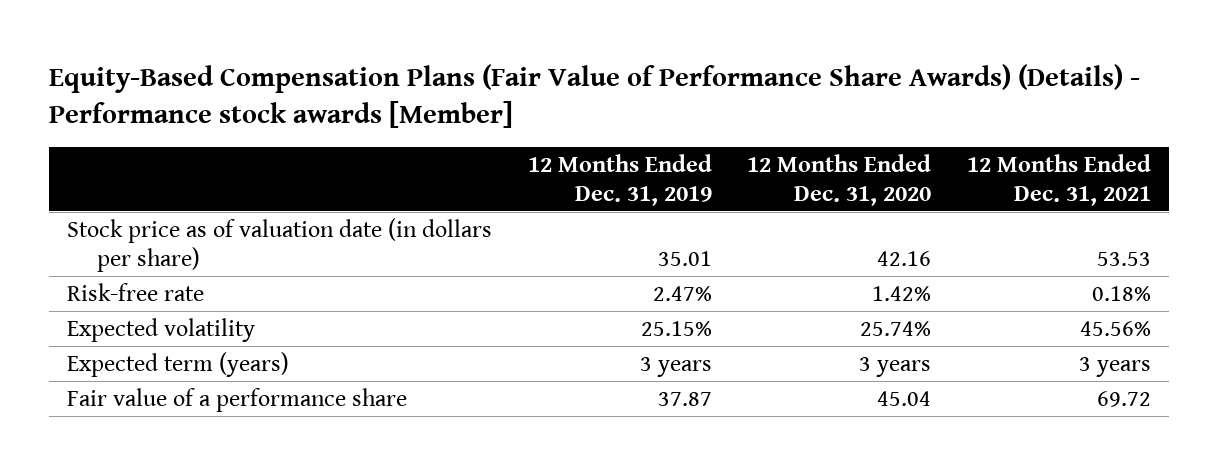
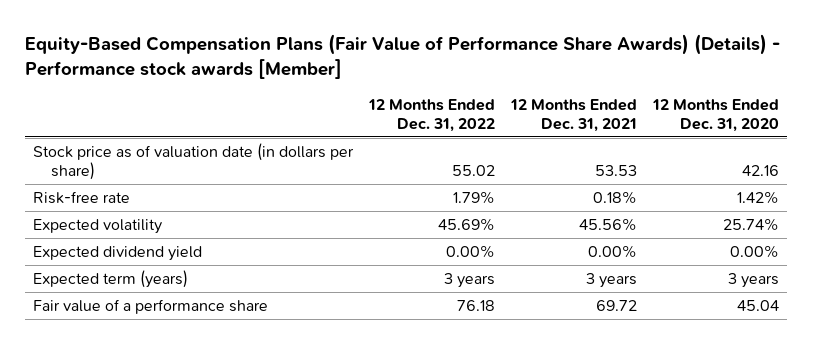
[527,153,712,206] 12 Months Ended Dec. 31, 2019 -> none
none -> [368,98,496,132] 12 Months Ended Dec. 31, 2022
none -> [33,245,203,261] Expected dividend yield

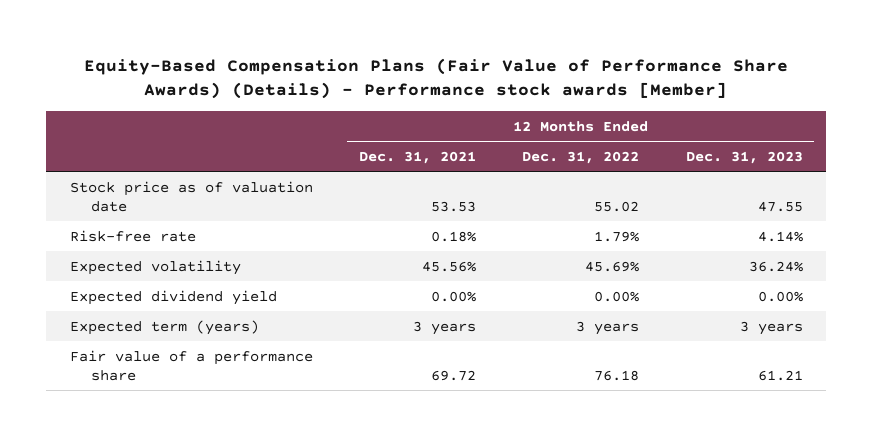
[652,98,780,132] 12 Months Ended Dec. 31, 2020 -> none
none -> [685,150,803,164] Dec. 31, 2023
[33,142,355,181] Stock price as of valuation date (in dollars per share) -> [69,180,313,212] Stock price as of valuation date

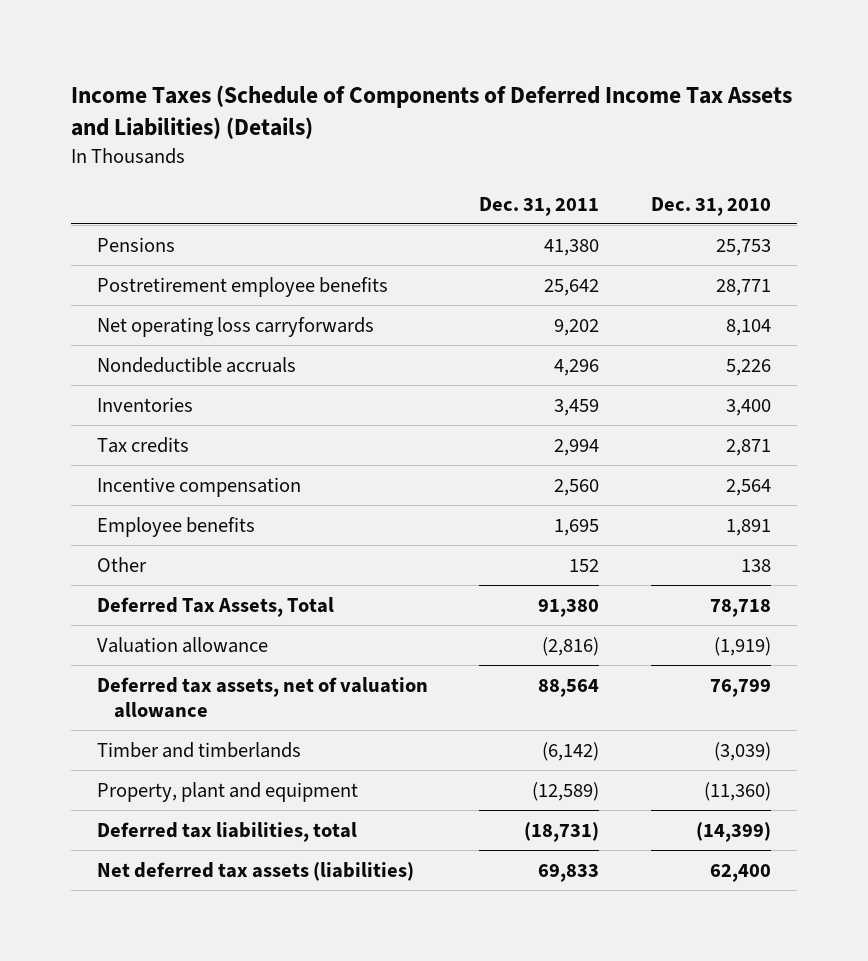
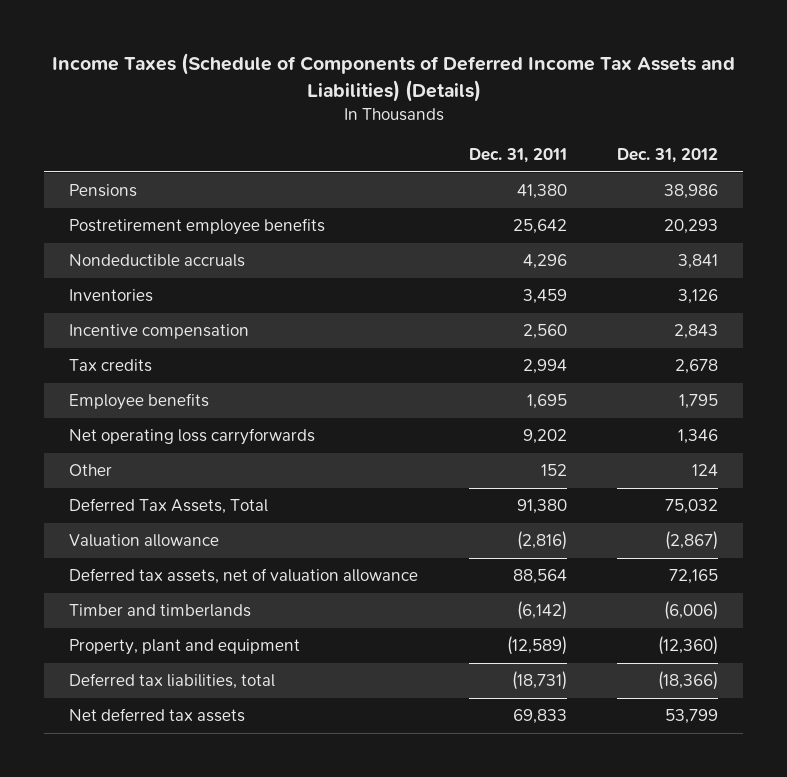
[651,196,772,216] Dec. 31, 2010 -> none
none -> [616,147,718,163] Dec. 31, 2012
[96,437,189,454] Tax credits -> [69,359,153,373] Tax credits
[96,317,374,338] Net operating loss carryforwards -> [69,428,316,446] Net operating loss carryforwards
[96,862,414,882] Net deferred tax assets (liabilities) -> [69,708,246,723] Net deferred tax assets

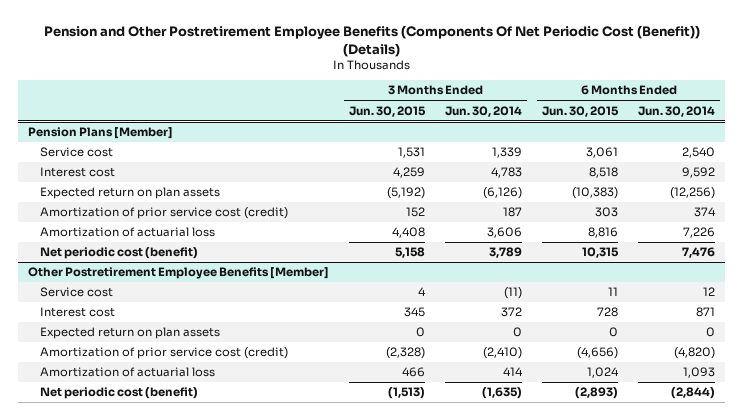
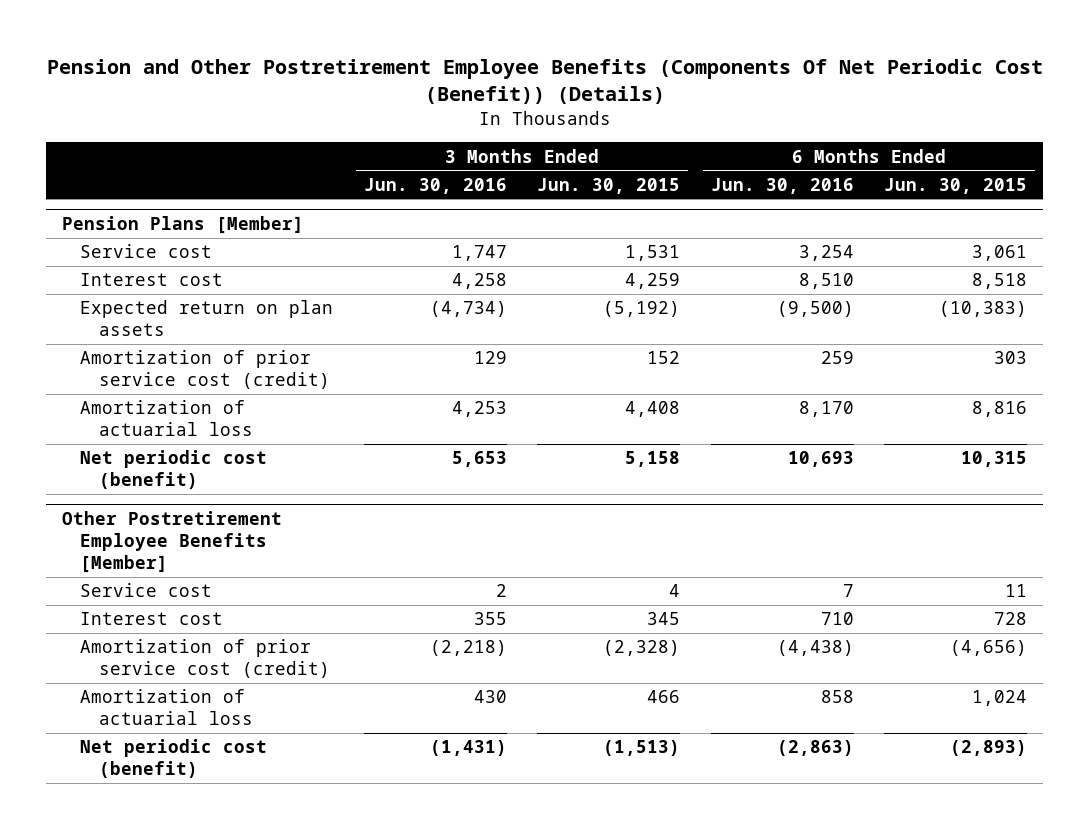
[445,105,523,117] Jun. 30, 2014 -> none
[638,105,716,117] Jun. 30, 2014 -> none
none -> [363,177,507,194] Jun. 30, 2016
none -> [710,177,854,194] Jun. 30, 2016
[40,327,221,340] Expected return on plan assets -> none

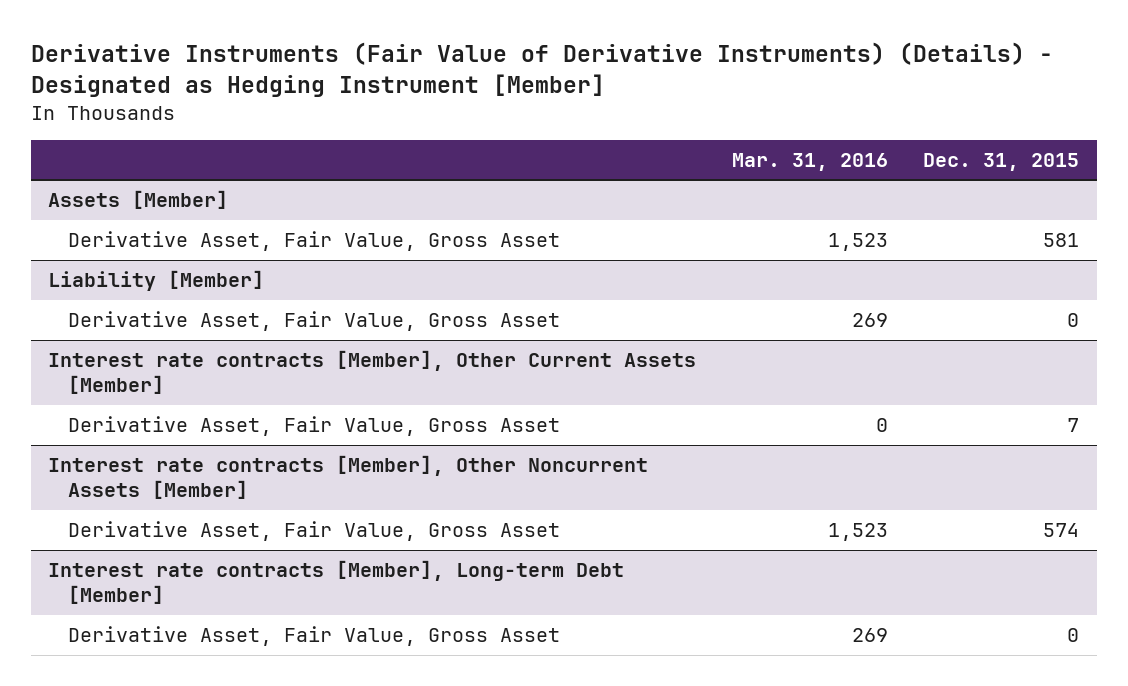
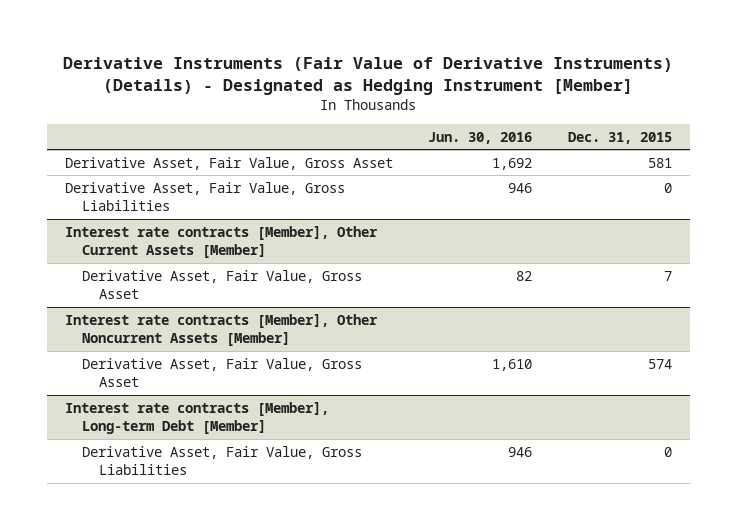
[731,153,888,172] Mar. 31, 2016 -> none
none -> [428,131,533,144] Jun. 30, 2016
[48,190,229,210] Assets [Member] -> none
[48,270,265,292] Liability [Member] -> none
[68,311,561,332] Derivative Asset, Fair Value, Gross Asset -> [64,181,345,212] Derivative Asset, Fair Value, Gross Liabilities
[68,626,561,647] Derivative Asset, Fair Value, Gross Asset -> [81,445,362,476] Derivative Asset, Fair Value, Gross Liabilities

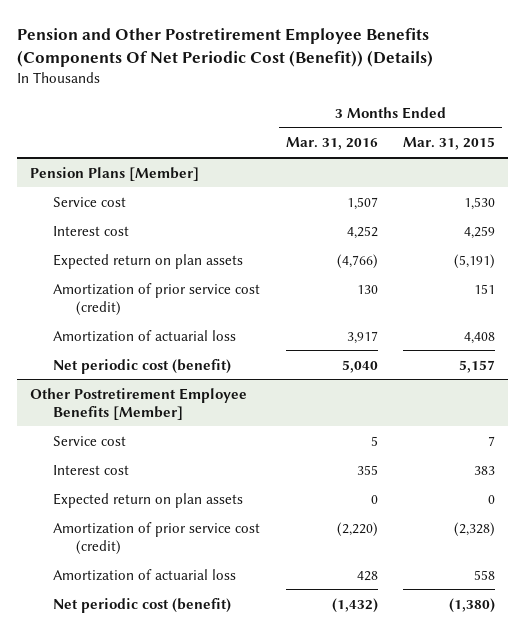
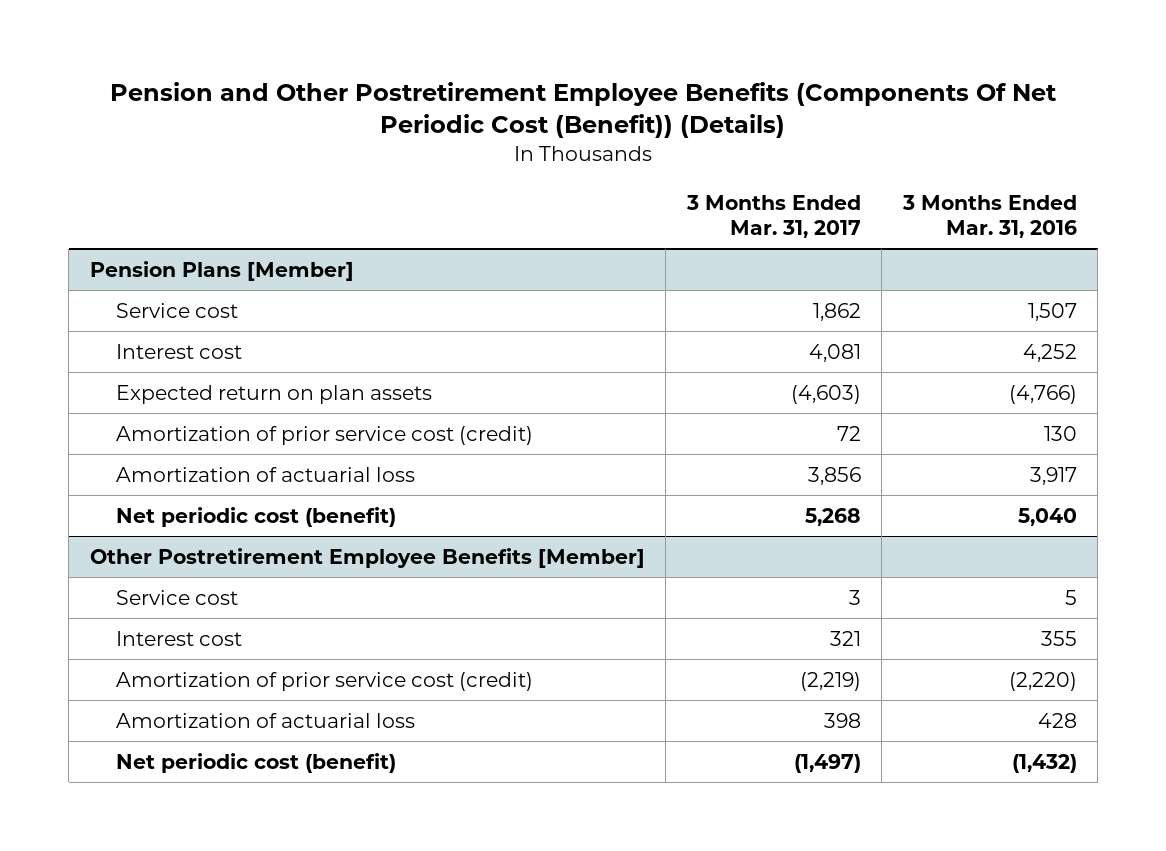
[403,137,496,151] Mar. 31, 2015 -> none
none -> [685,194,861,239] 3 Months Ended Mar. 31, 2017
[52,492,243,508] Expected return on plan assets -> none

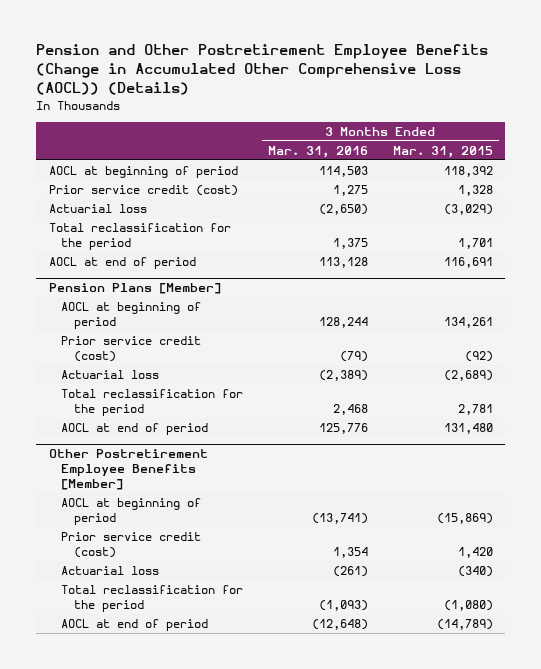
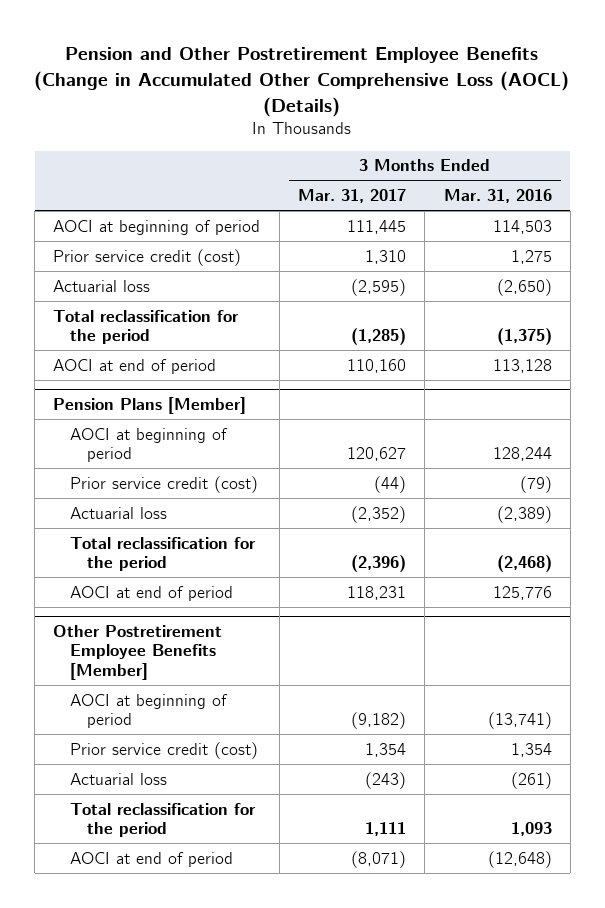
[36,44,489,96] Pension and Other Postretirement Employee Benefits (Change in Accumulated Other Comprehensive Loss (AOCL)) (Details) -> [34,47,570,117] Pension and Other Postretirement Employee Benefits (Change in Accumulated Other Comprehensive Loss (AOCL) (Details)
[392,145,493,158] Mar. 31, 2015 -> none
none -> [297,189,406,204] Mar. 31, 2017
[48,166,238,179] AOCL at beginning of period -> [53,219,261,235] AOCI at beginning of period
[332,237,368,249] 1,375 -> [496,327,552,345] (1,375)
[48,257,196,270] AOCL at end of period -> [53,358,217,374] AOCI at end of period
[61,302,202,329] AOCL at beginning of period -> [70,427,229,462] AOCI at beginning of period
[332,403,368,415] 2,468 -> [496,554,552,572] (2,468)
[61,423,209,436] AOCL at end of period -> [70,585,234,601] AOCI at end of period
[61,498,202,525] AOCL at beginning of period -> [70,693,229,728] AOCI at beginning of period
[318,599,368,611] (1,093) -> [510,821,552,836] 1,093
[61,619,209,632] AOCL at end of period -> [70,851,234,867] AOCI at end of period

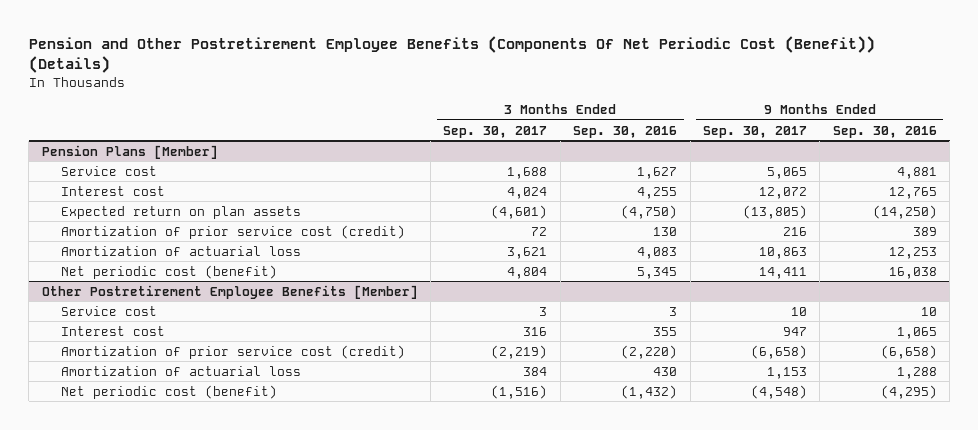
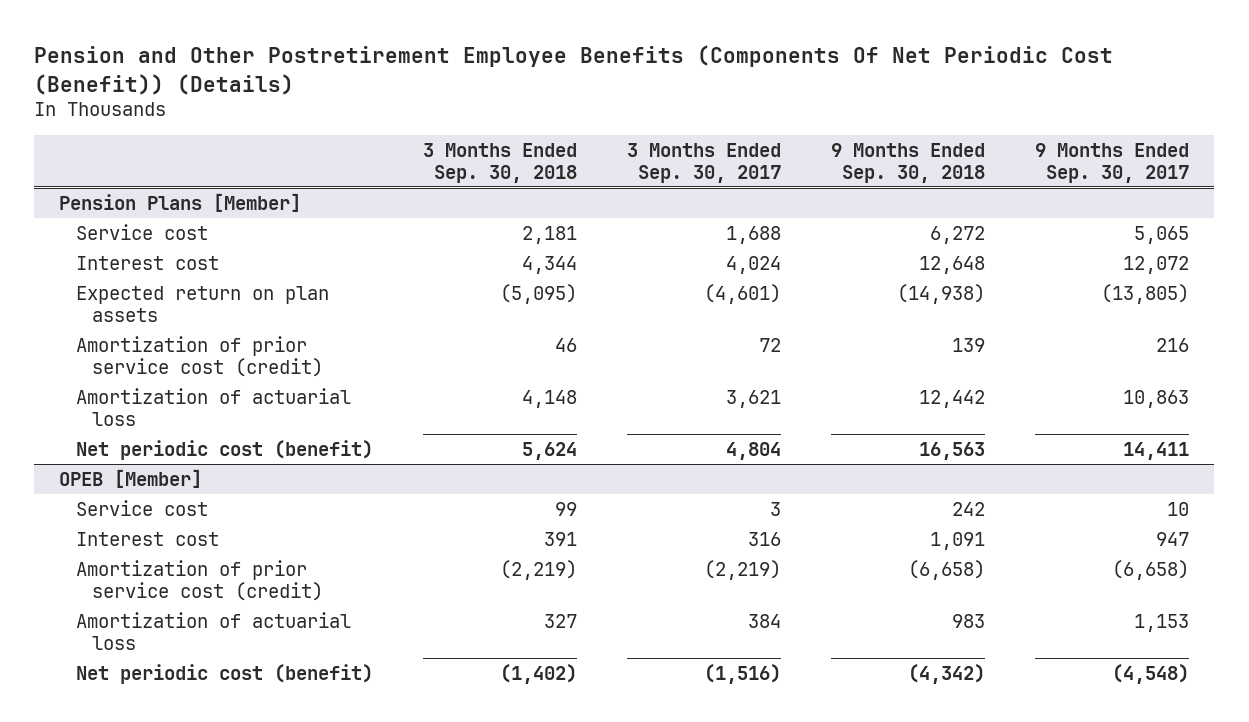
[573,125,678,138] Sep. 30, 2016 -> none
[832,125,937,138] Sep. 30, 2016 -> none
none -> [422,142,577,183] 3 Months Ended Sep. 30, 2018
none -> [831,142,986,183] 9 Months Ended Sep. 30, 2018
[41,284,418,299] Other Postretirement Employee Benefits [Member] -> [59,468,203,488] OPEB [Member]

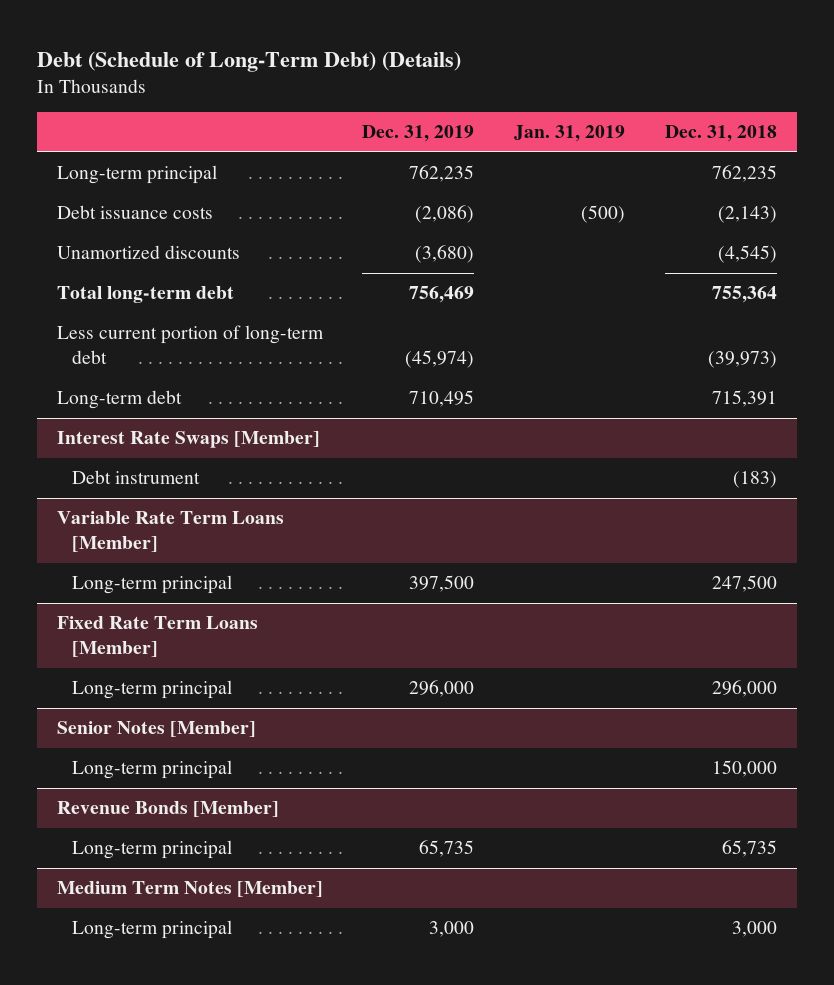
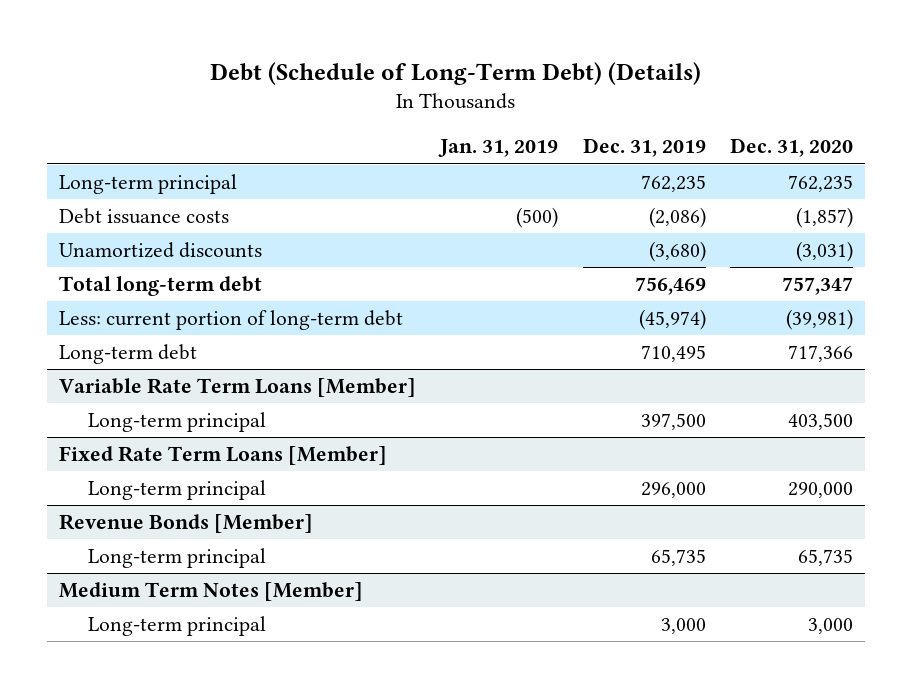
[665,125,778,143] Dec. 31, 2018 -> none
none -> [730,138,854,158] Dec. 31, 2020
[56,325,324,365] Less current portion of long-term debt -> [58,309,403,330] Less: current portion of long-term debt
[56,431,320,449] Interest Rate Swaps [Member] -> none
[72,470,201,485] Debt instrument -> none
[56,721,256,738] Senior Notes [Member] -> none
[72,760,233,780] Long-term principal -> none

